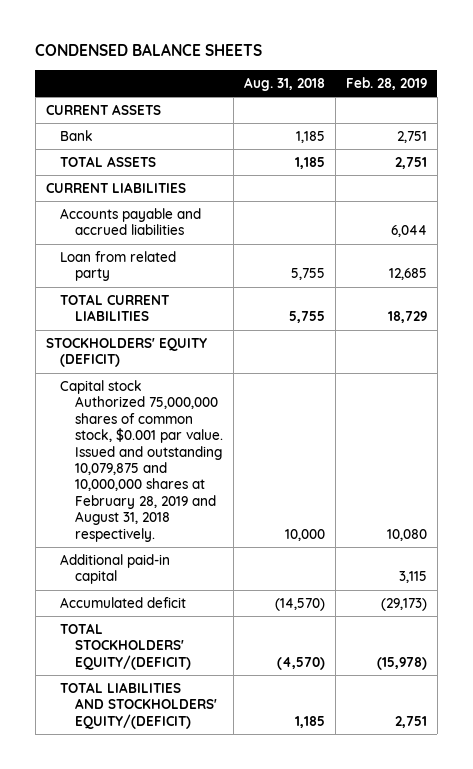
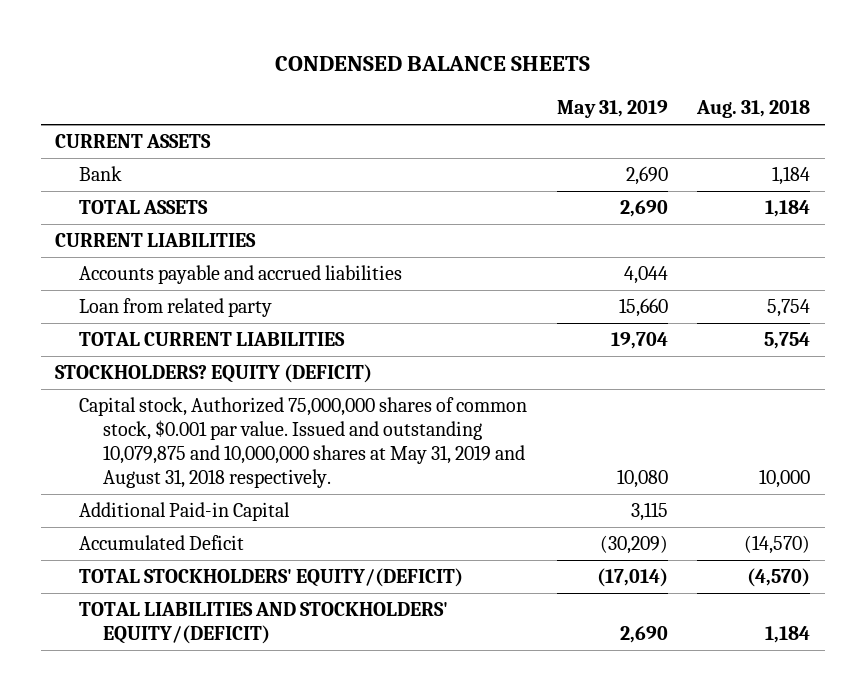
[345,76,427,90] Feb. 28, 2019 -> none
none -> [556,100,668,119] May 31, 2019
[296,130,326,143] 1,185 -> [772,166,811,186] 1,184
[295,156,326,169] 1,185 -> [765,200,811,218] 1,184
[291,268,326,281] 5,755 -> [767,299,811,318] 5,754
[289,311,326,324] 5,755 -> [764,332,811,350] 5,754
[45,337,207,368] STOCKHOLDERS' EQUITY (DEFICIT) -> [55,364,373,384] STOCKHOLDERS? EQUITY (DEFICIT)
[60,379,224,542] Capital stock Authorized 75,000,000 shares of common stock, $0.001 par value. Issued and outstanding 10,079,875 and 10,000,000 shares at February 28, 2019 and August 31, 2018 respectively. -> [79,397,528,488] Capital stock, Authorized 75,000,000 shares of common stock, $0.001 par value. Issued and outstanding 10,079,875 and 10,000,000 shares at May 31, 2019 and August 31, 2018 respectively.
[60,553,171,585] Additional paid-in capital -> [79,502,291,522] Additional Paid-in Capital
[60,596,187,608] Accumulated deficit -> [79,535,245,551] Accumulated Deficit
[295,715,326,728] 1,185 -> [765,626,811,644] 1,184

